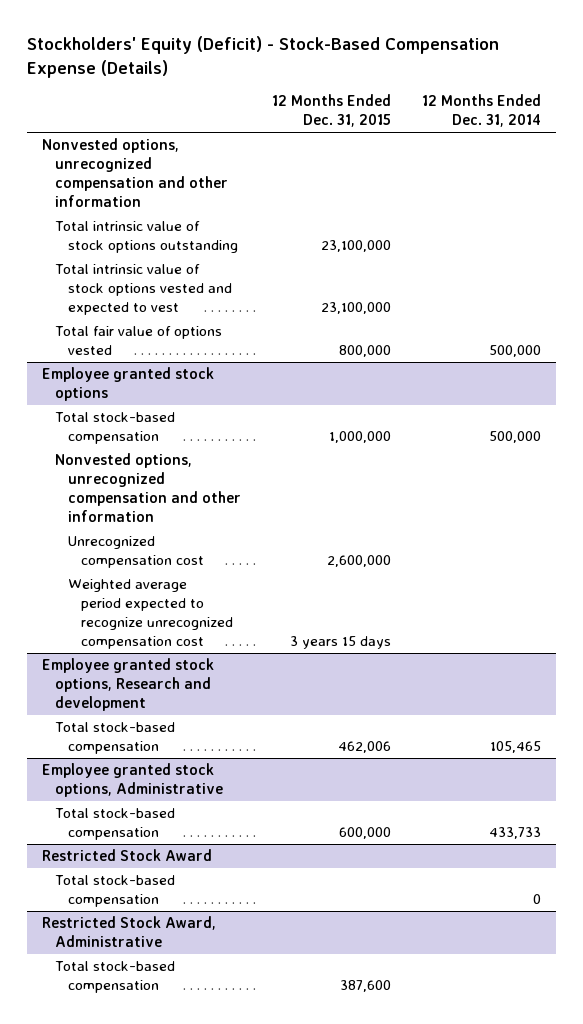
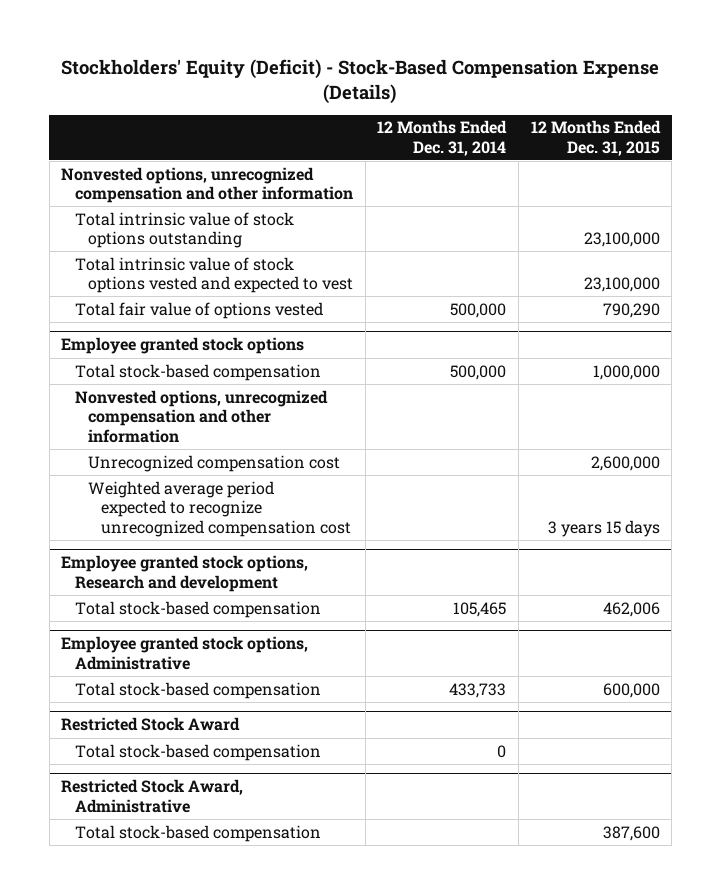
[338,345,391,358] 800,000 -> [602,302,660,318] 790,290

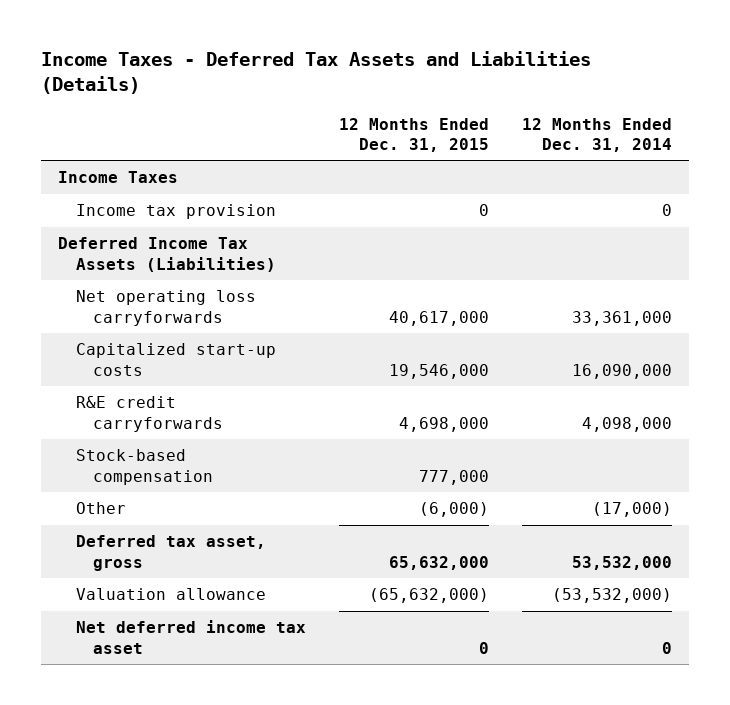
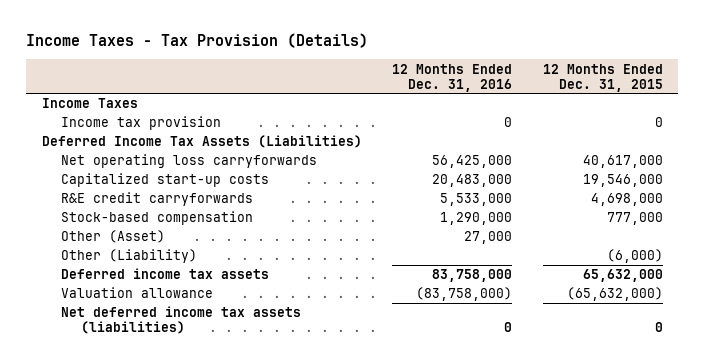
[41,51,592,95] Income Taxes - Deferred Tax Assets and Liabilities (Details) -> [26,33,369,49] Income Taxes - Tax Provision (Details)
[522,117,673,152] 12 Months Ended Dec. 31, 2014 -> none
none -> [392,63,513,92] 12 Months Ended Dec. 31, 2016
none -> [61,230,166,244] Other (Asset)
[75,502,126,515] Other -> [61,249,198,264] Other (Liability)
[75,535,266,571] Deferred tax asset, gross -> [61,268,270,280] Deferred income tax assets
[75,620,306,654] Net deferred income tax asset -> [61,306,302,335] Net deferred income tax assets (liabilities)

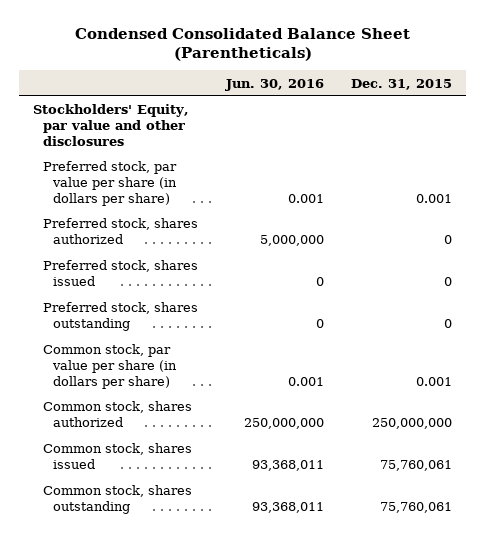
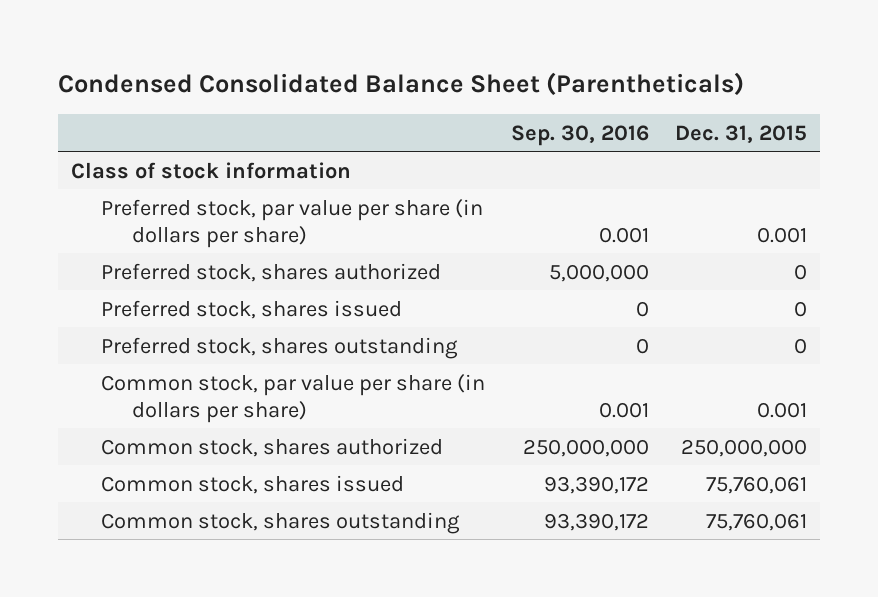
[224,78,324,91] Jun. 30, 2016 -> none
none -> [511,124,650,146] Sep. 30, 2016
[33,104,190,147] Stockholders' Equity, par value and other disclosures -> [70,161,351,179] Class of stock information

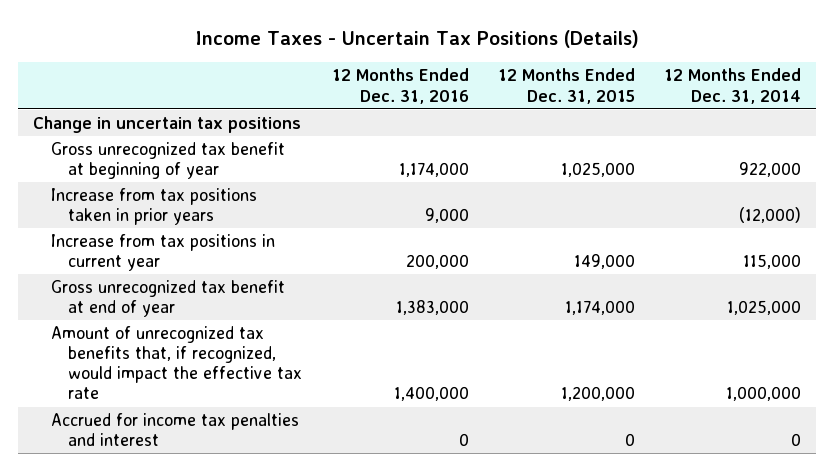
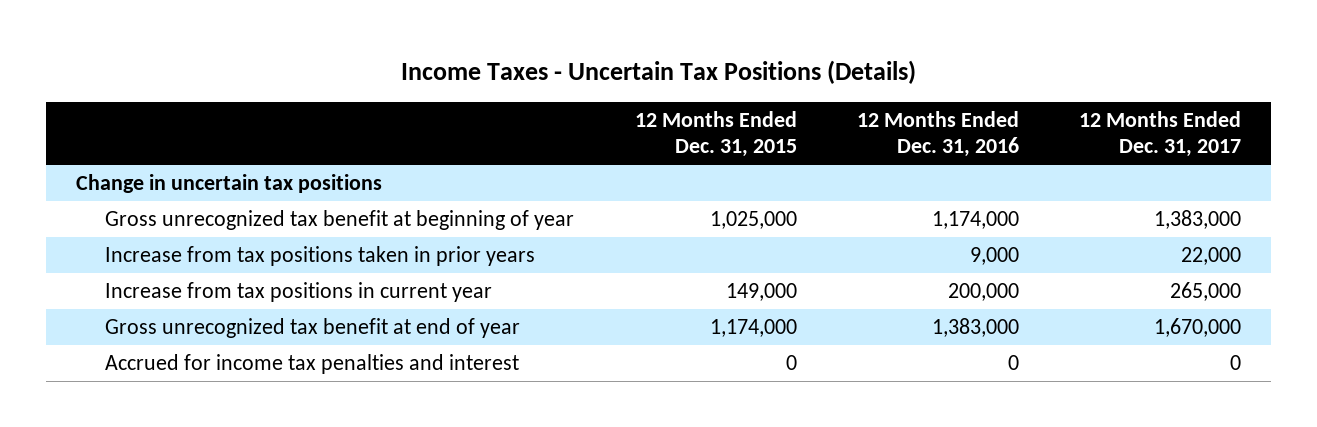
[664,68,802,104] 12 Months Ended Dec. 31, 2014 -> none
none -> [1079,111,1242,158] 12 Months Ended Dec. 31, 2017
[50,325,303,400] Amount of unrecognized tax benefits that, if recognized, would impact the effective tax rate -> none

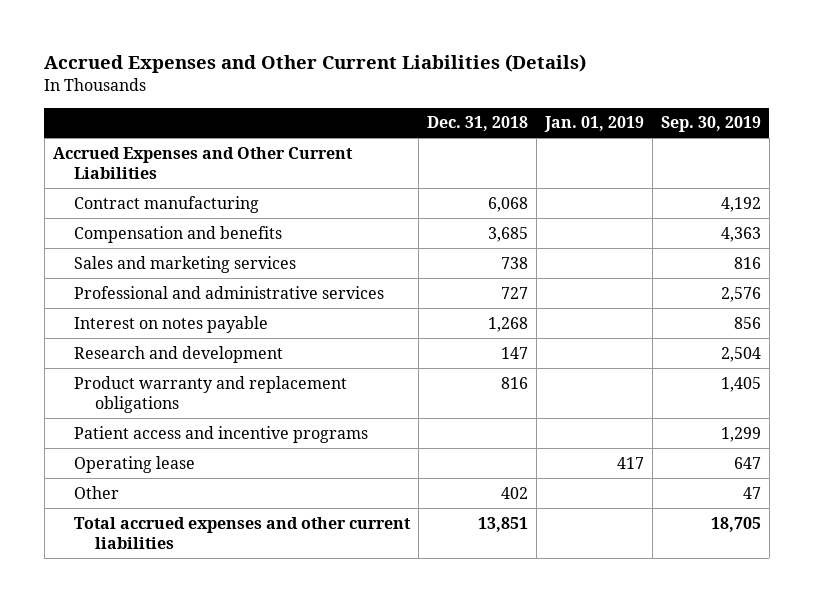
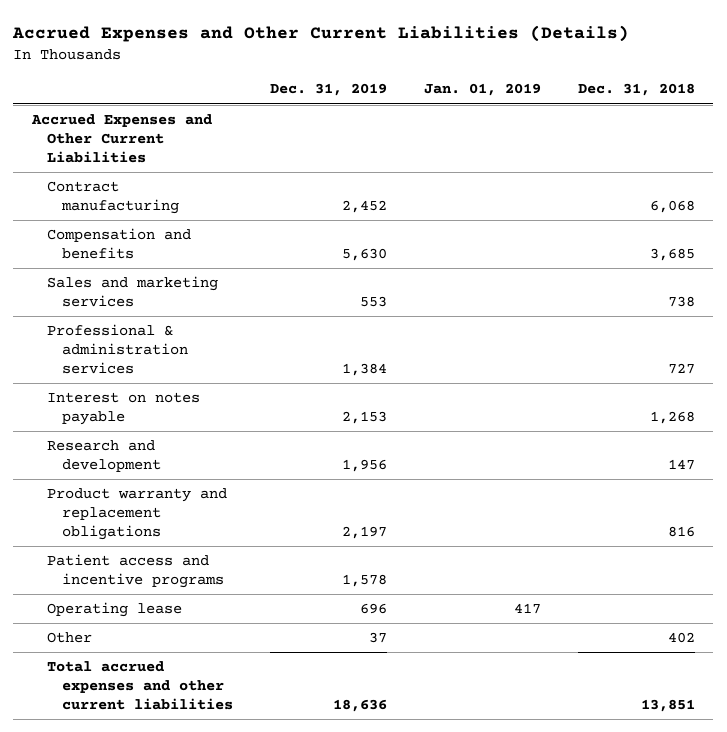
[660,116,761,133] Sep. 30, 2019 -> none
none -> [269,83,387,97] Dec. 31, 2019
[74,285,385,299] Professional and administrative services -> [46,324,188,375] Professional & administration services

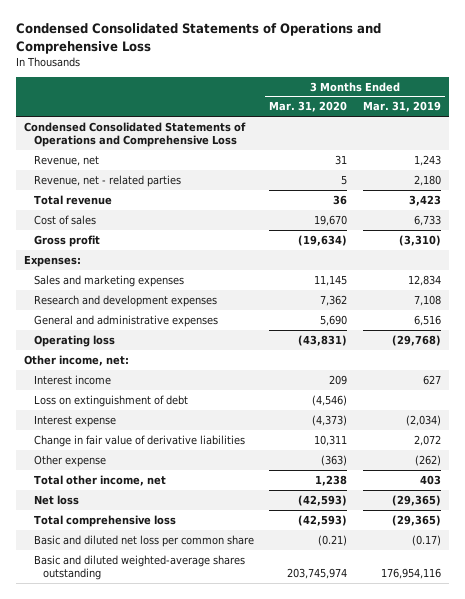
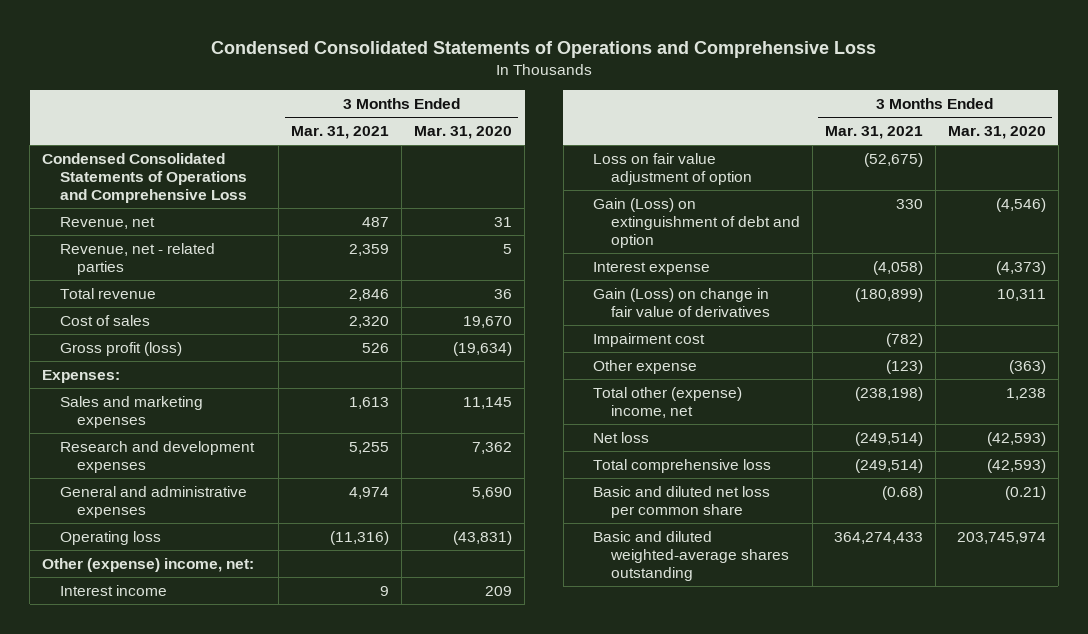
[363,101,442,113] Mar. 31, 2019 -> none
none -> [291,126,390,140] Mar. 31, 2021
[33,234,100,247] Gross profit -> [59,341,182,356] Gross profit (loss)
[24,354,130,366] Other income, net: -> [42,557,255,572] Other (expense) income, net:
none -> [593,152,752,185] Loss on fair value adjustment of option
[33,394,188,407] Loss on extinguishment of debt -> [593,197,800,249] Gain (Loss) on extinguishment of debt and option
[33,434,245,447] Change in fair value of derivative liabilities -> [593,287,770,317] Gain (Loss) on change in fair value of derivatives
none -> [593,332,706,347] Impairment cost
[33,474,166,486] Total other income, net -> [593,386,743,418] Total other (expense) income, net

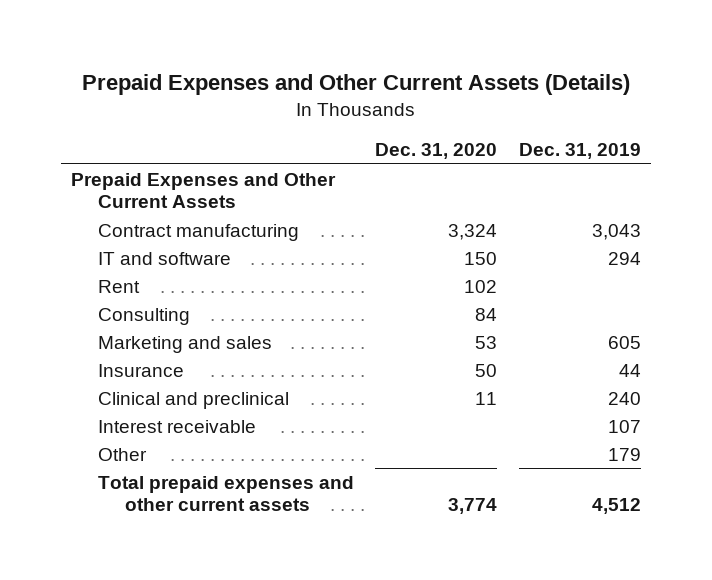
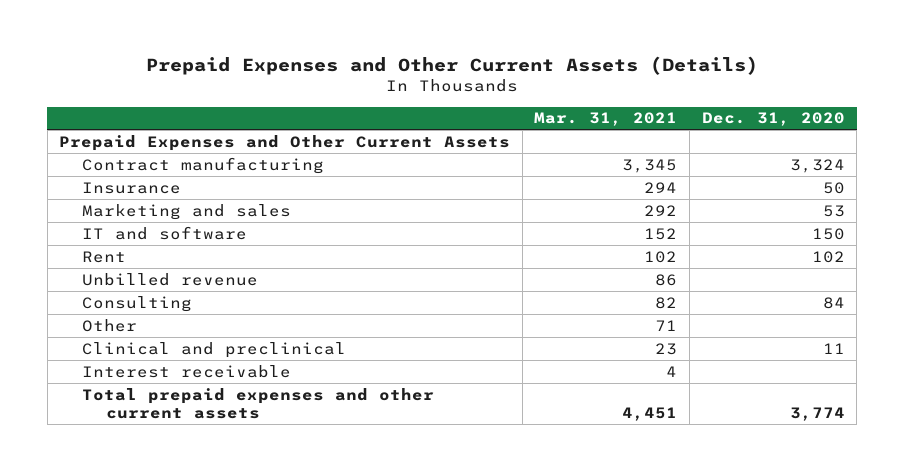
[518,143,641,160] Dec. 31, 2019 -> none
none -> [534,112,678,127] Mar. 31, 2021
[98,363,185,377] Insurance -> [82,181,182,194] Insurance
[98,335,273,353] Marketing and sales -> [82,203,292,220] Marketing and sales
none -> [82,272,259,286] Unbilled revenue
[98,447,148,461] Other -> [82,318,138,332] Other

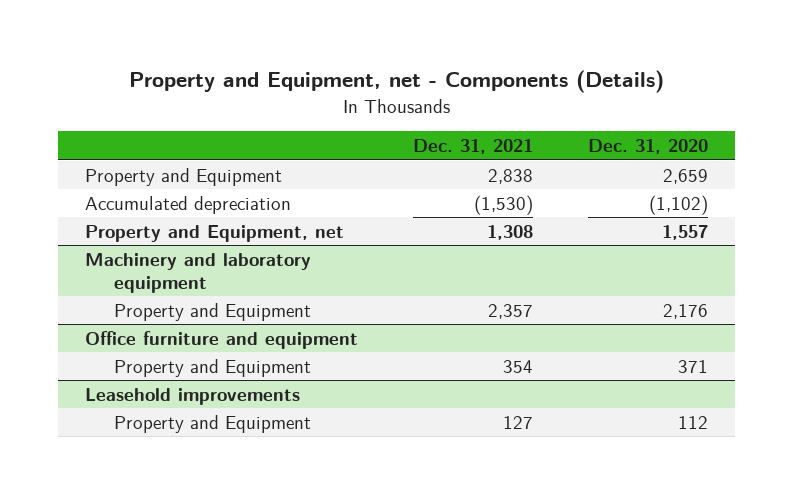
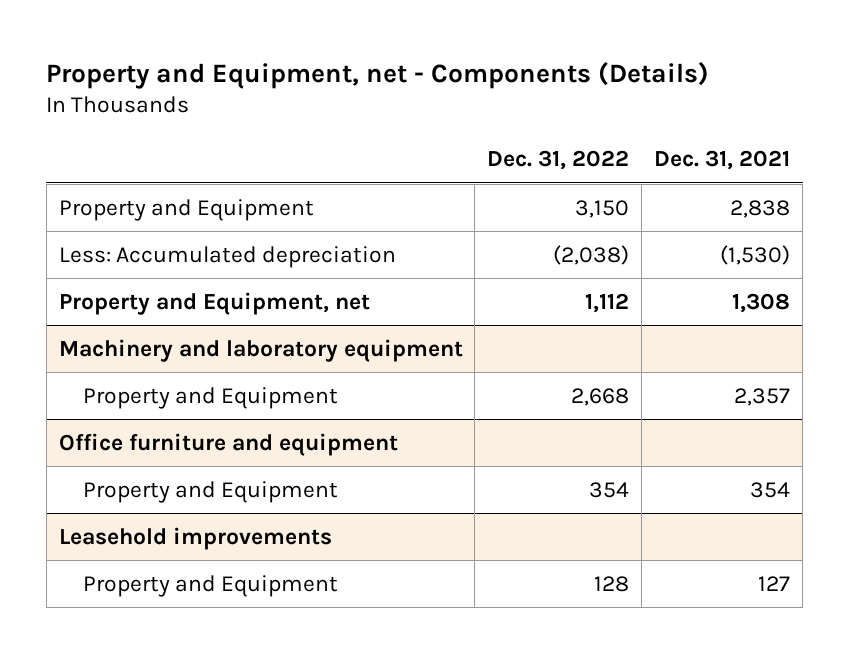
[587,139,708,155] Dec. 31, 2020 -> none
none -> [487,150,630,171] Dec. 31, 2022
[85,195,292,214] Accumulated depreciation -> [58,245,396,268] Less: Accumulated depreciation

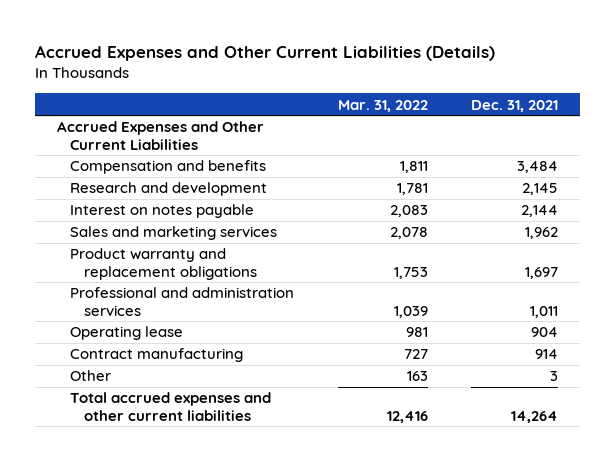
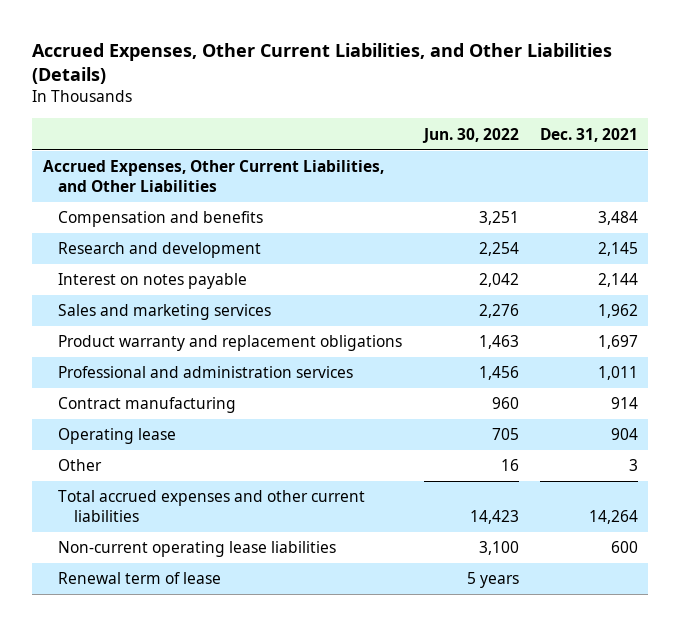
[35,45,496,62] Accrued Expenses and Other Current Liabilities (Details) -> [32,42,613,85] Accrued Expenses, Other Current Liabilities, and Other Liabilities (Details)
[337,99,428,112] Mar. 31, 2022 -> none
none -> [421,127,519,143] Jun. 30, 2022
[56,121,264,150] Accrued Expenses and Other Current Liabilities -> [42,160,384,193] Accrued Expenses, Other Current Liabilities, and Other Liabilities
[70,326,184,341] Operating lease -> [58,428,177,445] Operating lease
none -> [58,541,337,558] Non-current operating lease liabilities
none -> [58,572,222,585] Renewal term of lease

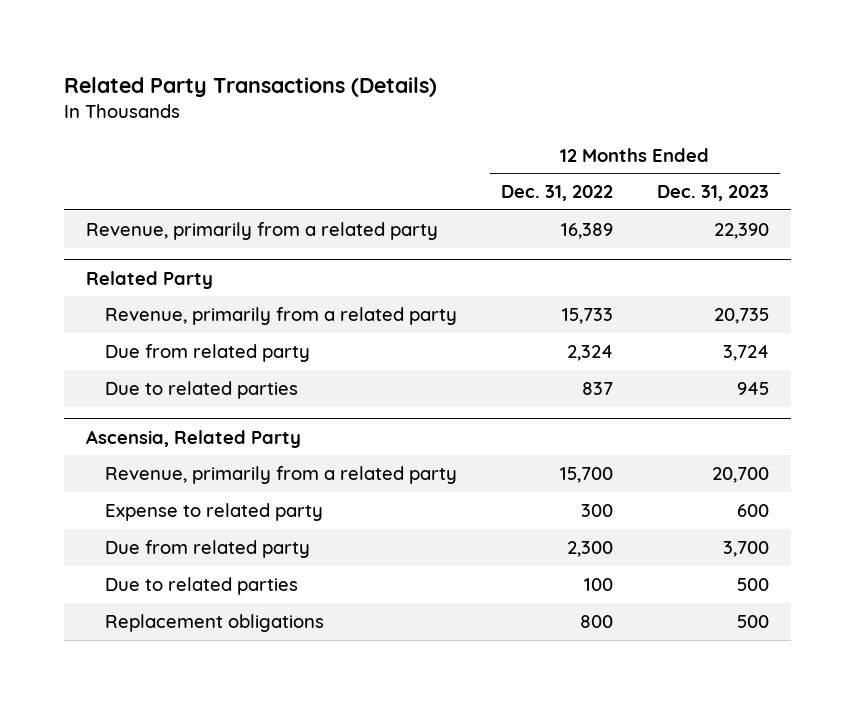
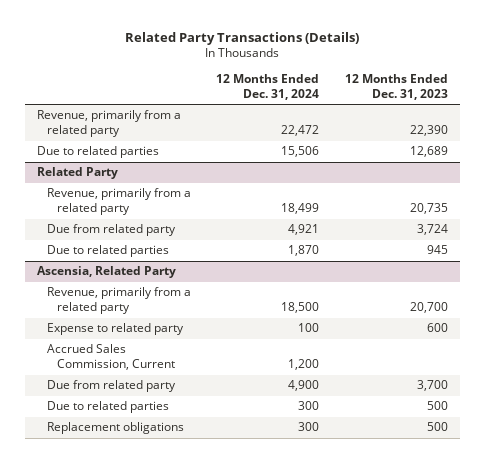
[500,185,613,202] Dec. 31, 2022 -> none
none -> [216,74,320,100] 12 Months Ended Dec. 31, 2024
none -> [37,146,160,159] Due to related parties
none -> [46,344,175,371] Accrued Sales Commission, Current

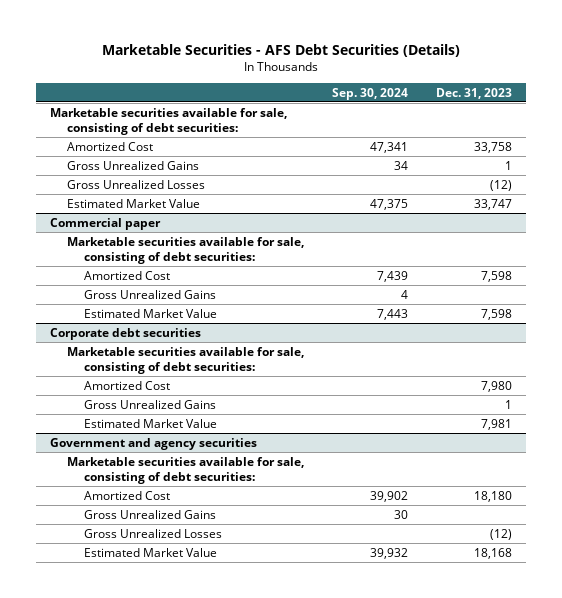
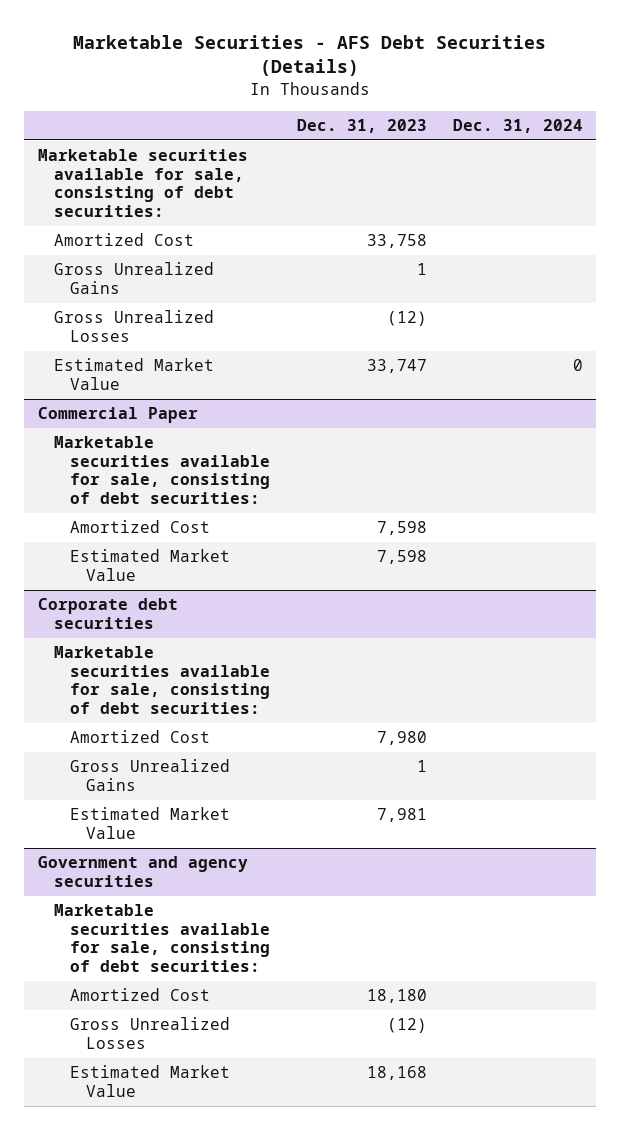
[332,87,409,100] Sep. 30, 2024 -> none
none -> [453,118,584,133] Dec. 31, 2024
[49,217,161,230] Commercial paper -> [37,407,198,424] Commercial Paper
[83,289,216,299] Gross Unrealized Gains -> none
[83,509,216,519] Gross Unrealized Gains -> none

